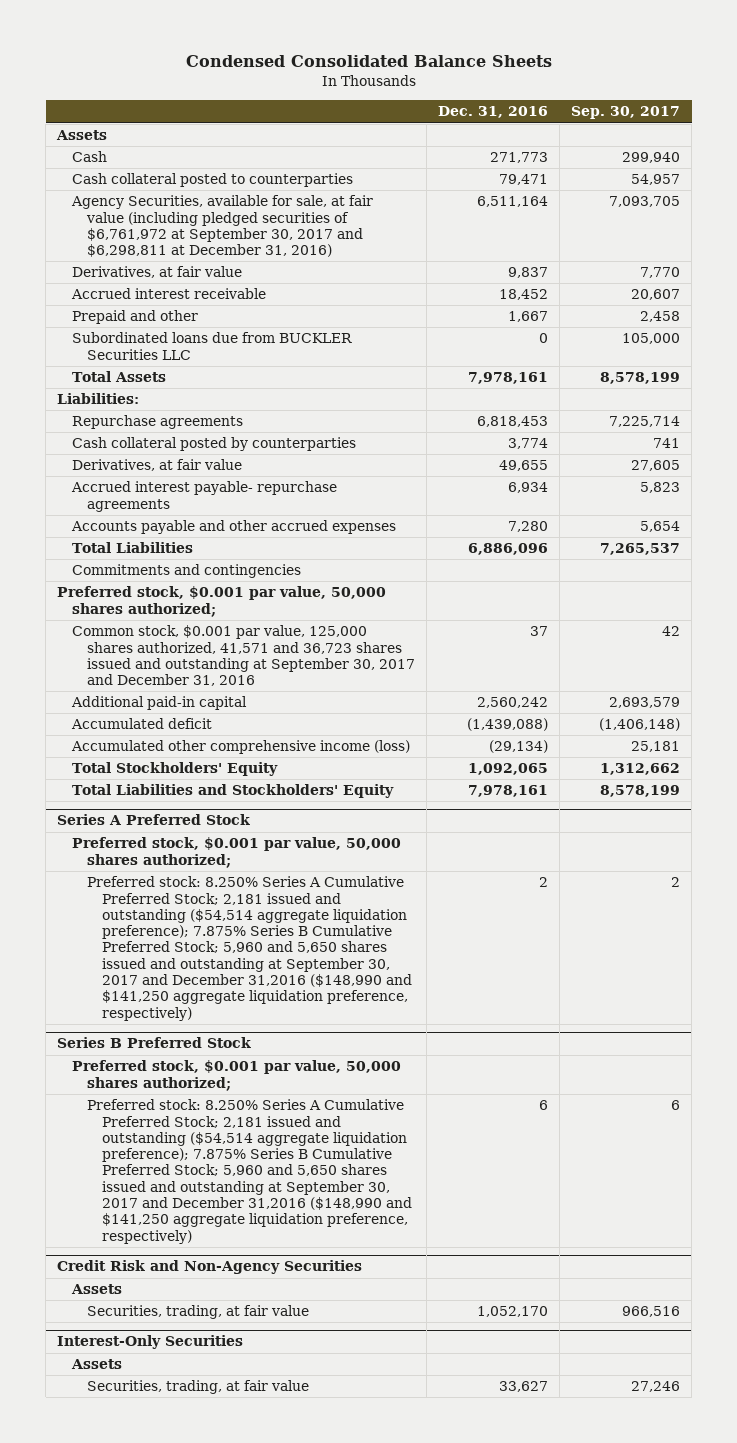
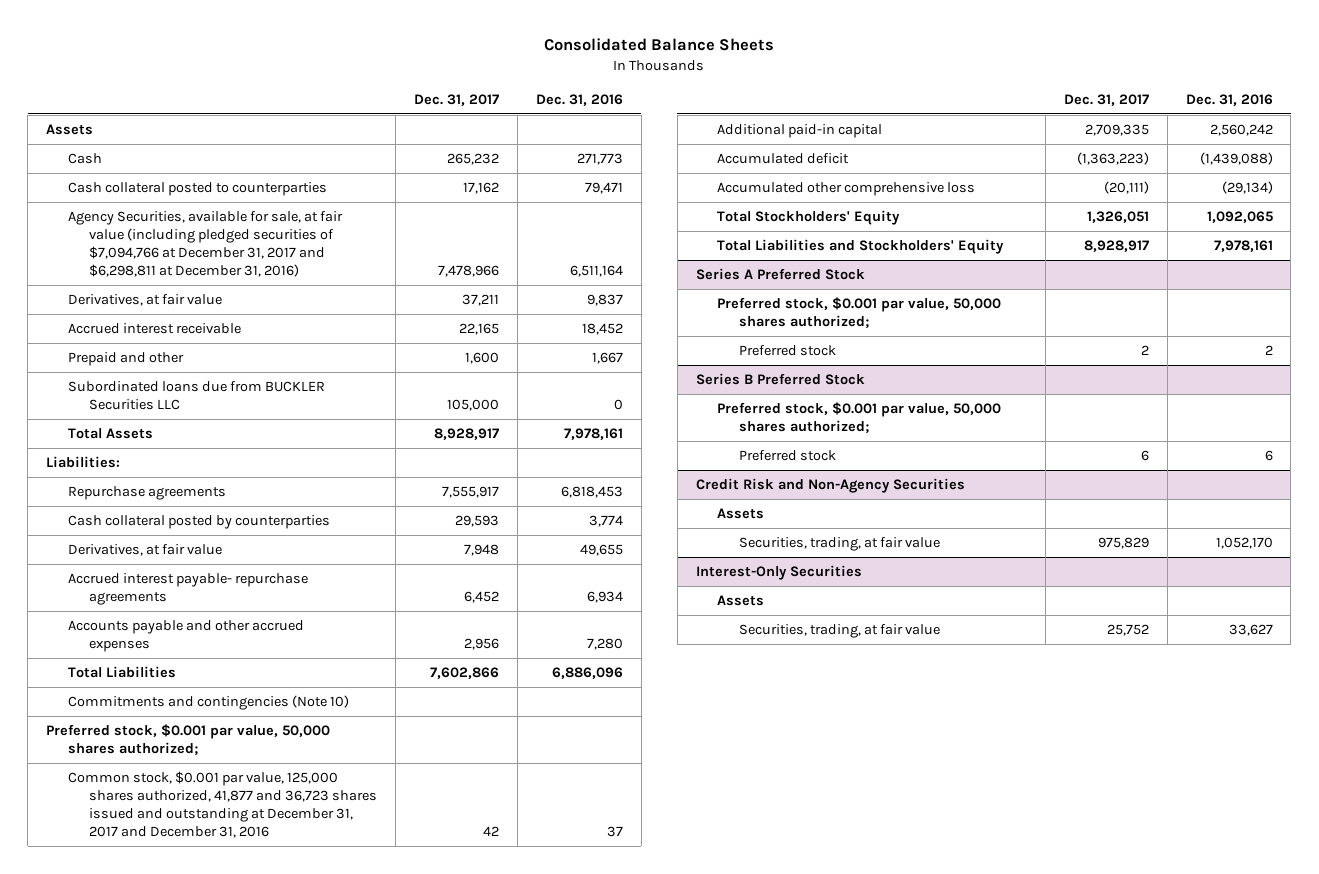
[185,55,552,68] Condensed Consolidated Balance Sheets -> [544,38,775,52] Consolidated Balance Sheets
[571,106,681,120] Sep. 30, 2017 -> none
none -> [414,93,500,106] Dec. 31, 2017
[71,195,374,258] Agency Securities, available for sale, at fair value (including pledged securities of $6,761,972 at September 30, 2017 and $6,298,811 at December 31, 2016) -> [67,211,343,277] Agency Securities, available for sale, at fair value (including pledged securities of $7,094,766 at December 31, 2017 and $6,298,811 at December 31, 2016)
[72,564,302,579] Commitments and contingencies -> [67,695,349,711] Commitments and contingencies (Note 10)
[72,625,416,687] Common stock, $0.001 par value, 125,000 shares authorized, 41,571 and 36,723 shares issued and outstanding at September 30, 2017 and December 31, 2016 -> [67,771,378,838] Common stock, $0.001 par value, 125,000 shares authorized, 41,877 and 36,723 shares issued and outstanding at December 31, 2017 and December 31, 2016
[71,740,411,755] Accumulated other comprehensive income (loss) -> [717,182,976,197] Accumulated other comprehensive loss
[87,876,413,1021] Preferred stock: 8.250% Series A Cumulative Preferred Stock; 2,181 issued and outstanding ($54,514 aggregate liquidation preference); 7.875% Series B Cumulative Preferred Stock; 5,960 and 5,650 shares issued and outstanding at September 30, 2017 and December 31,2016 ($148,990 and $141,250 aggregate liquidation preference, respectively) -> [738,345,836,357] Preferred stock
[87,1099,413,1244] Preferred stock: 8.250% Series A Cumulative Preferred Stock; 2,181 issued and outstanding ($54,514 aggregate liquidation preference); 7.875% Series B Cumulative Preferred Stock; 5,960 and 5,650 shares issued and outstanding at September 30, 2017 and December 31,2016 ($148,990 and $141,250 aggregate liquidation preference, respectively) -> [738,450,836,462] Preferred stock

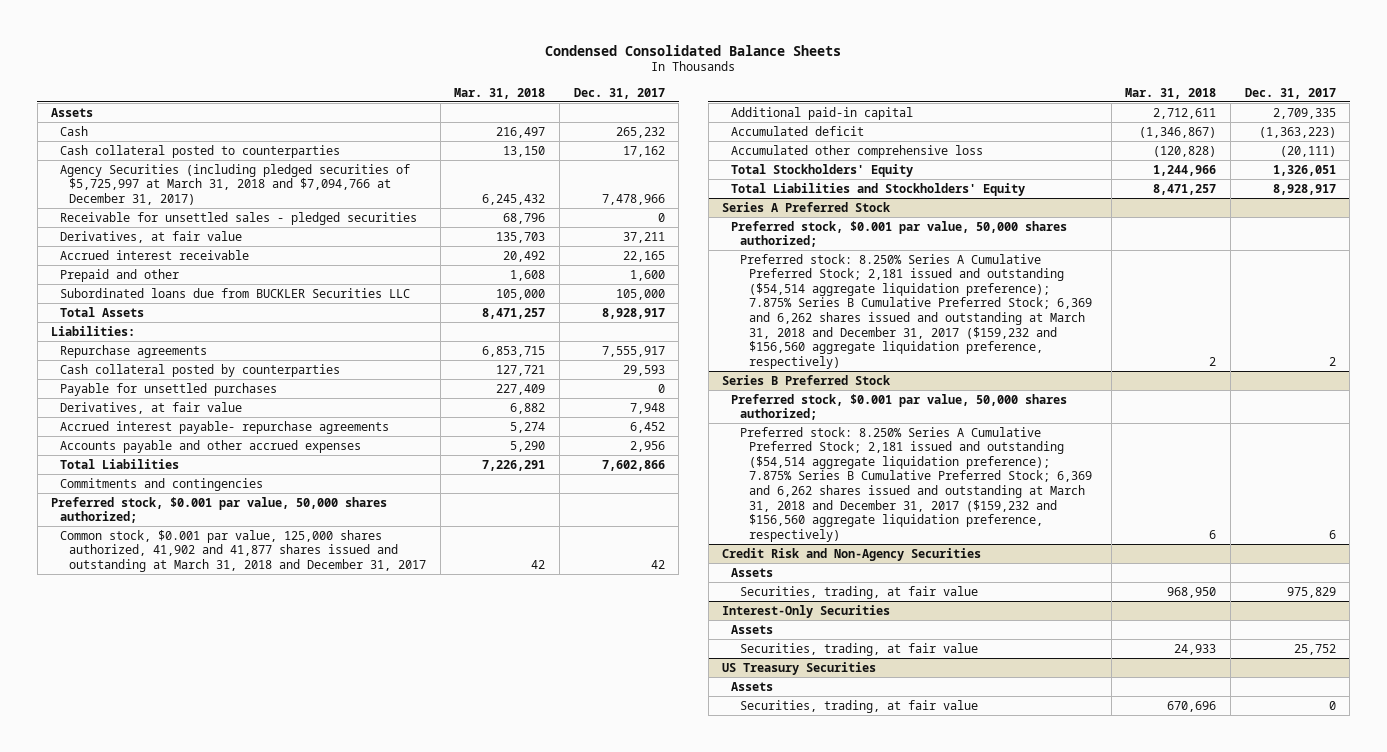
[544,38,775,52] Consolidated Balance Sheets -> [545,44,842,56] Condensed Consolidated Balance Sheets
[535,93,623,106] Dec. 31, 2016 -> none
none -> [454,87,546,99] Mar. 31, 2018
[67,211,343,277] Agency Securities, available for sale, at fair value (including pledged securities of $7,094,766 at December 31, 2017 and $6,298,811 at December 31, 2016) -> [60,163,411,205] Agency Securities (including pledged securities of $5,725,997 at March 31, 2018 and $7,094,766 at December 31, 2017)
none -> [60,211,418,225] Receivable for unsettled sales - pledged securities
none -> [60,382,278,396] Payable for unsettled purchases
[67,695,349,711] Commitments and contingencies (Note 10) -> [60,477,264,491] Commitments and contingencies
[67,771,378,838] Common stock, $0.001 par value, 125,000 shares authorized, 41,877 and 36,723 shares issued and outstanding at December 31, 2017 and December 31, 2016 -> [60,529,426,572] Common stock, $0.001 par value, 125,000 shares authorized, 41,902 and 41,877 shares issued and outstanding at March 31, 2018 and December 31, 2017
[738,345,836,357] Preferred stock -> [739,253,1092,369] Preferred stock: 8.250% Series A Cumulative Preferred Stock; 2,181 issued and outstanding ($54,514 aggregate liquidation preference); 7.875% Series B Cumulative Preferred Stock; 6,369 and 6,262 shares issued and outstanding at March 31, 2018 and December 31, 2017 ($159,232 and $156,560 aggregate liquidation preference, respectively)
[738,450,836,462] Preferred stock -> [739,426,1092,542] Preferred stock: 8.250% Series A Cumulative Preferred Stock; 2,181 issued and outstanding ($54,514 aggregate liquidation preference); 7.875% Series B Cumulative Preferred Stock; 6,369 and 6,262 shares issued and outstanding at March 31, 2018 and December 31, 2017 ($159,232 and $156,560 aggregate liquidation preference, respectively)
none -> [722,661,877,675] US Treasury Securities
none -> [731,681,774,691] Assets
none -> [739,699,978,713] Securities, trading, at fair value

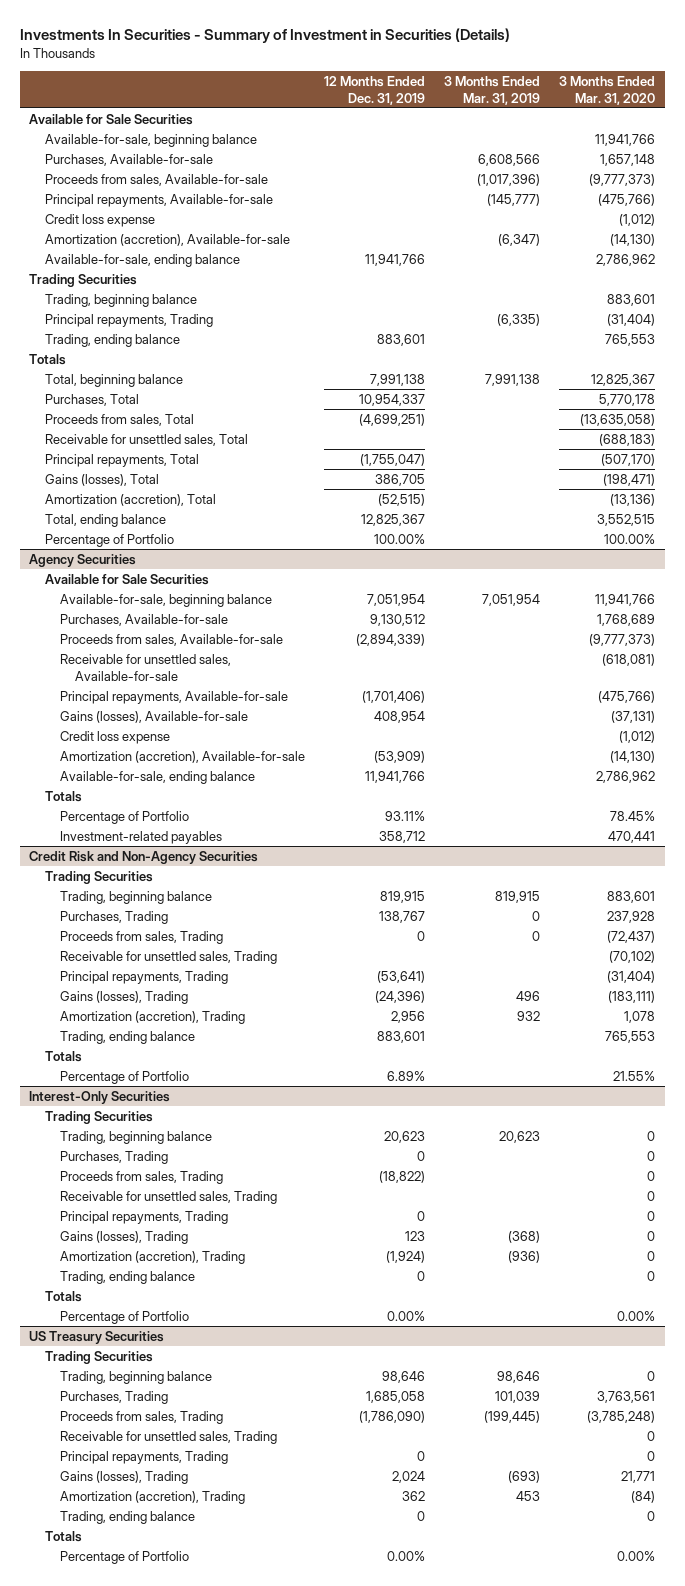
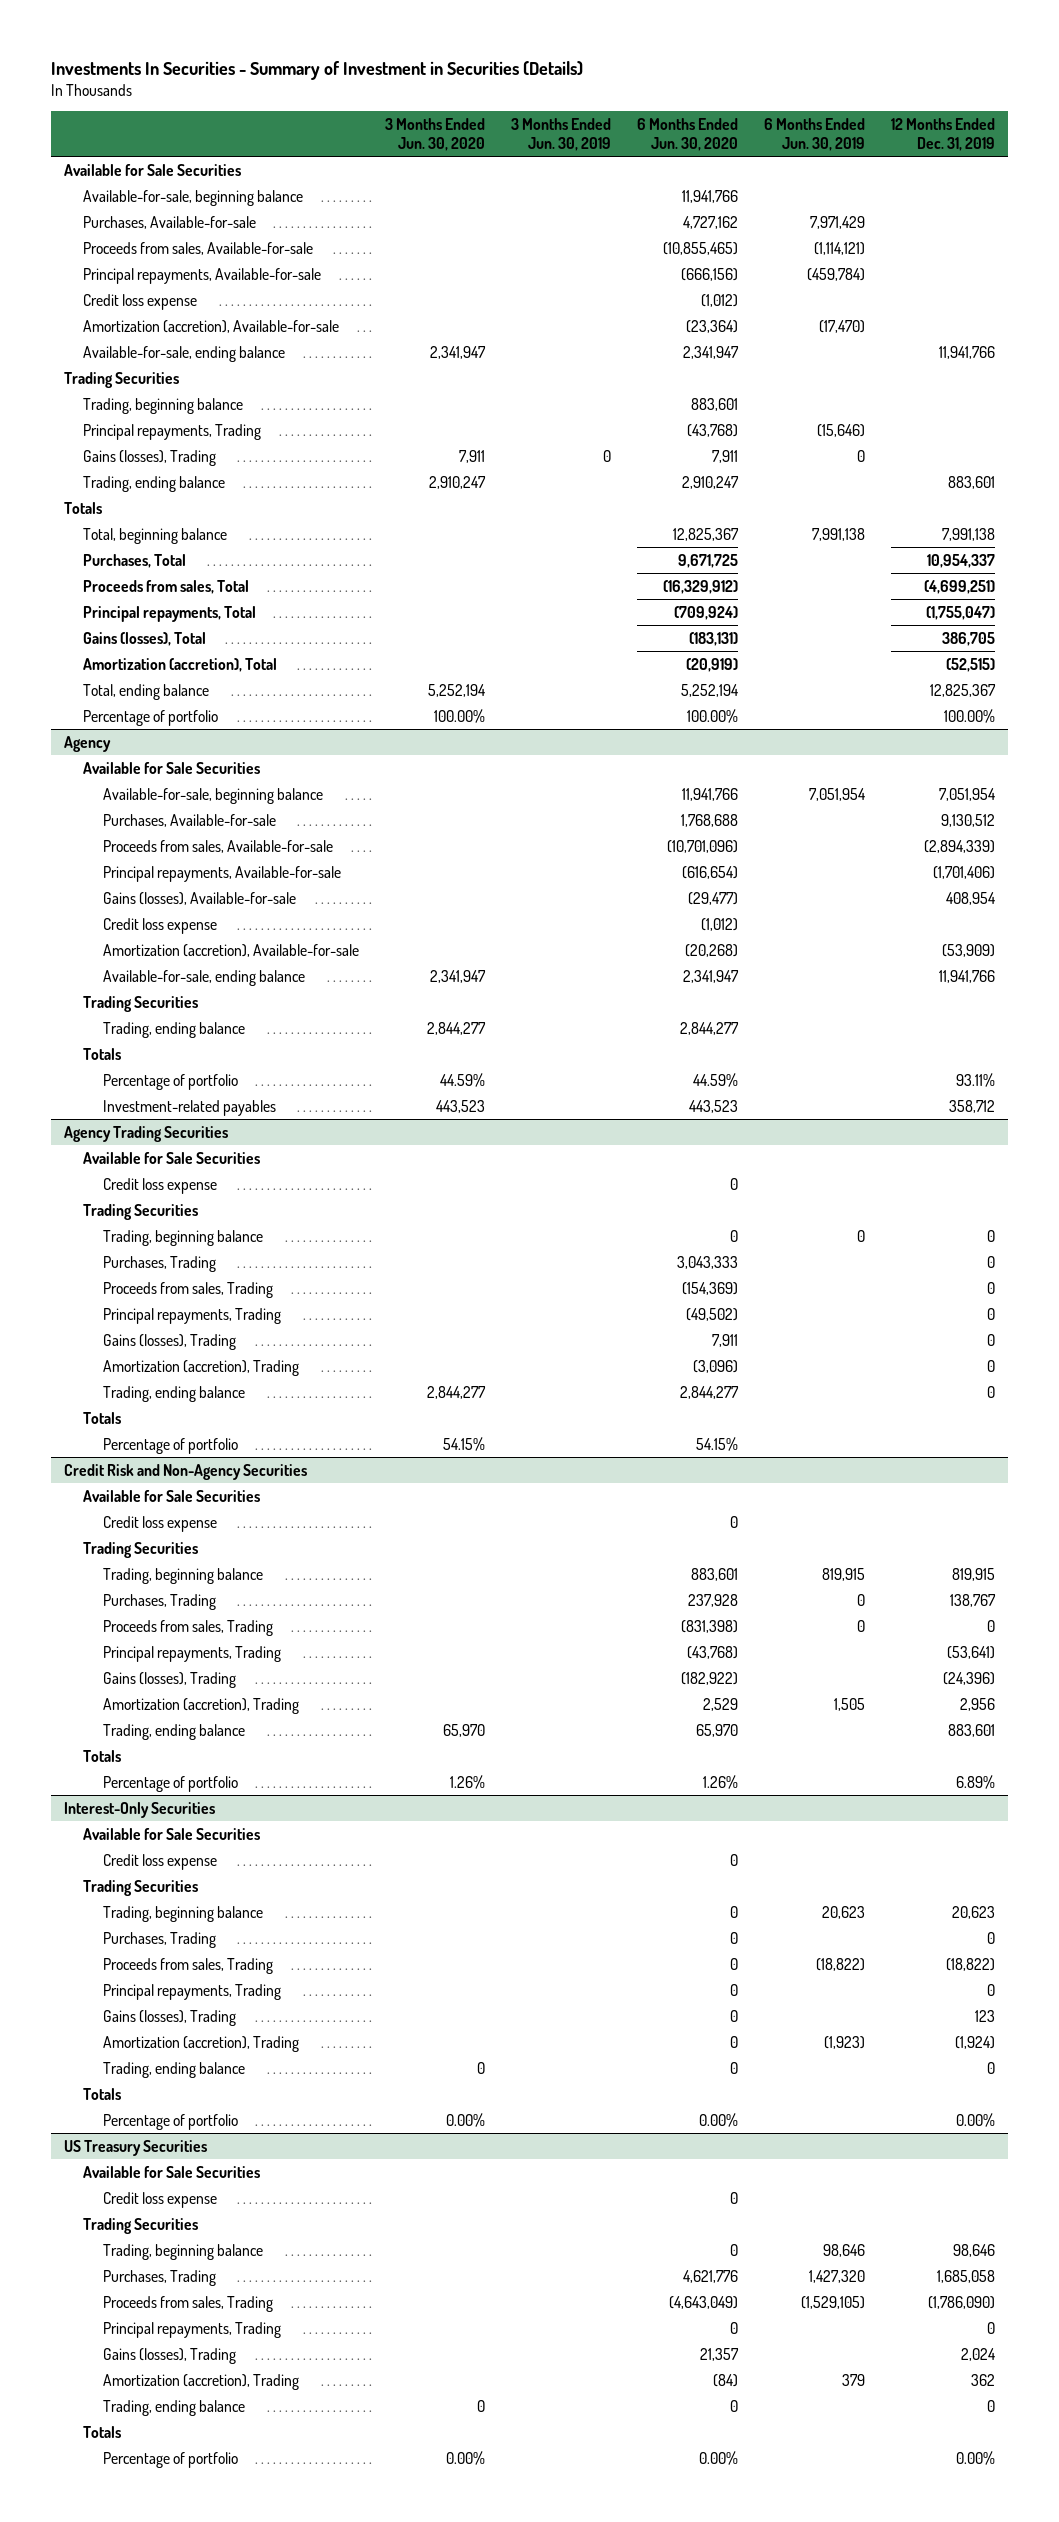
[444,75,541,105] 3 Months Ended Mar. 31, 2019 -> none
[559,75,656,105] 3 Months Ended Mar. 31, 2020 -> none
none -> [384,118,485,151] 3 Months Ended Jun. 30, 2020
none -> [510,118,611,151] 3 Months Ended Jun. 30, 2019
none -> [636,118,738,151] 6 Months Ended Jun. 30, 2020
none -> [763,118,865,151] 6 Months Ended Jun. 30, 2019
none -> [83,449,217,466] Gains (losses), Trading
[44,433,248,446] Receivable for unsettled sales, Total -> none
[44,533,174,547] Percentage of Portfolio -> [83,709,219,726] Percentage of portfolio
[29,553,137,567] Agency Securities -> [64,735,112,752] Agency
[59,653,231,681] Receivable for unsettled sales, Available-for-sale -> none
none -> [83,995,199,1012] Trading Securities
none -> [102,1021,245,1038] Trading, ending balance
[59,810,189,824] Percentage of Portfolio -> [102,1073,238,1090] Percentage of portfolio
none -> [64,1125,229,1142] Agency Trading Securities
none -> [83,1151,261,1164] Available for Sale Securities
none -> [102,1177,217,1194] Credit loss expense
none -> [83,1203,199,1220] Trading Securities
none -> [102,1229,263,1246] Trading, beginning balance
none -> [102,1255,216,1272] Purchases, Trading
none -> [102,1281,273,1298] Proceeds from sales, Trading
none -> [102,1307,281,1324] Principal repayments, Trading
none -> [102,1333,236,1350] Gains (losses), Trading
none -> [102,1359,299,1376] Amortization (accretion), Trading
none -> [102,1385,245,1402] Trading, ending balance
none -> [83,1411,122,1424] Totals
none -> [102,1437,238,1454] Percentage of portfolio
none -> [83,1489,261,1502] Available for Sale Securities
none -> [102,1515,217,1532] Credit loss expense
[59,950,277,964] Receivable for unsettled sales, Trading -> none
[59,1070,189,1084] Percentage of Portfolio -> [102,1775,238,1792] Percentage of portfolio
none -> [83,1827,261,1840] Available for Sale Securities
none -> [102,1853,217,1870] Credit loss expense
[59,1190,277,1204] Receivable for unsettled sales, Trading -> none
[59,1310,189,1324] Percentage of Portfolio -> [102,2113,238,2130] Percentage of portfolio
none -> [83,2165,261,2178] Available for Sale Securities
none -> [102,2191,217,2208] Credit loss expense
[59,1430,277,1444] Receivable for unsettled sales, Trading -> none
[59,1550,189,1564] Percentage of Portfolio -> [102,2451,238,2468] Percentage of portfolio

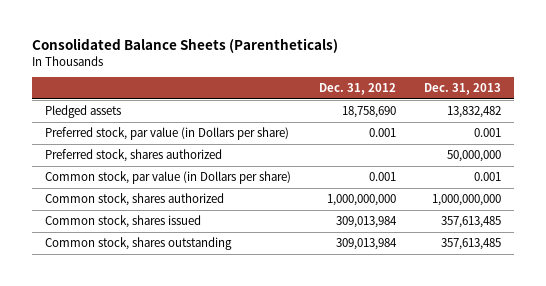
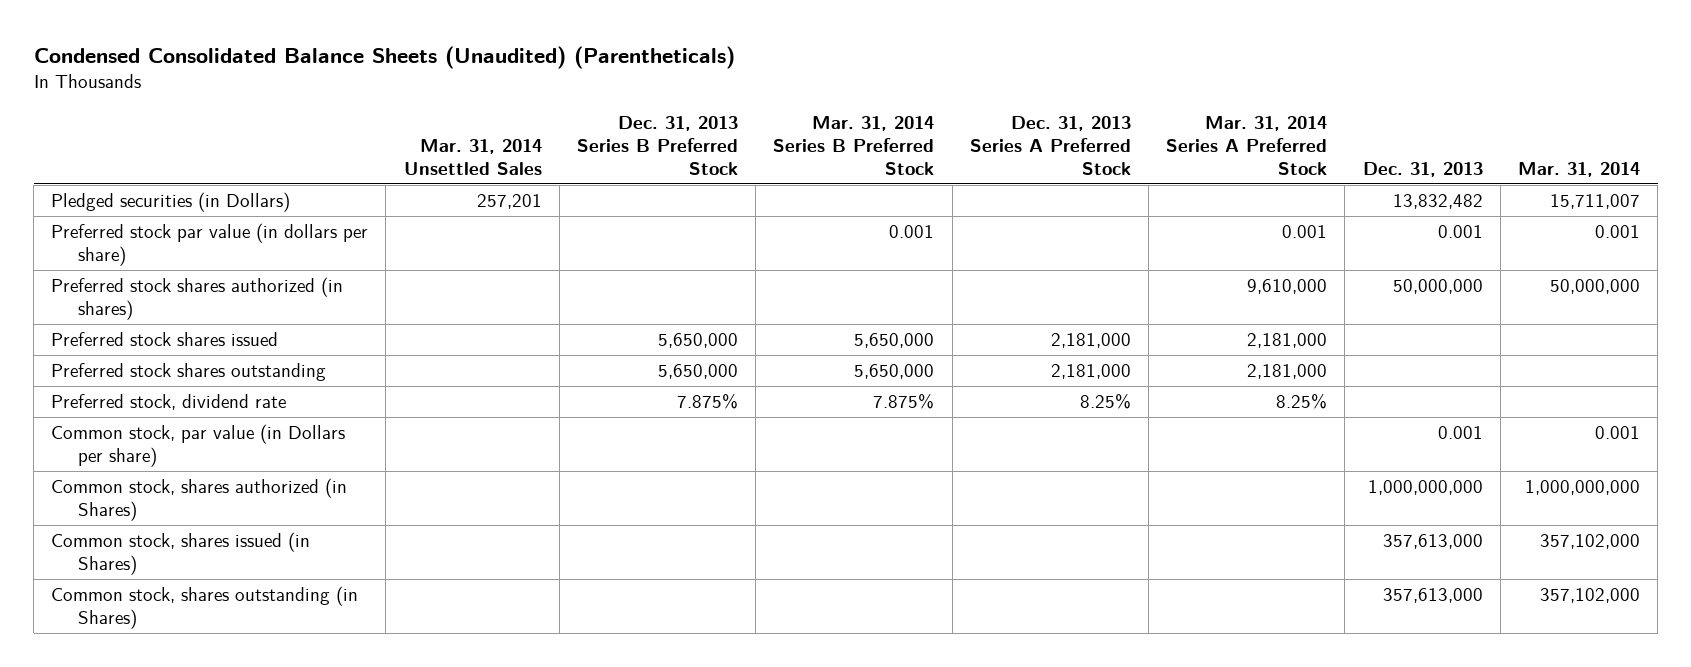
[31,37,338,53] Consolidated Balance Sheets (Parentheticals) -> [33,45,735,69] Condensed Consolidated Balance Sheets (Unaudited) (Parentheticals)
[319,83,397,96] Dec. 31, 2012 -> none
none -> [403,138,542,175] Mar. 31, 2014 Unsettled Sales
none -> [577,115,739,175] Dec. 31, 2013 Series B Preferred Stock
none -> [773,115,935,175] Mar. 31, 2014 Series B Preferred Stock
none -> [969,115,1131,175] Dec. 31, 2013 Series A Preferred Stock
none -> [1166,115,1328,175] Mar. 31, 2014 Series A Preferred Stock
none -> [1517,161,1640,177] Mar. 31, 2014
[45,105,122,119] Pledged assets -> [51,192,291,213] Pledged securities (in Dollars)
[45,127,290,141] Preferred stock, par value (in Dollars per share) -> [51,223,369,267] Preferred stock par value (in dollars per share)
[45,149,223,163] Preferred stock, shares authorized -> [51,277,344,321] Preferred stock shares authorized (in shares)
none -> [51,332,279,347] Preferred stock shares issued
none -> [51,363,327,382] Preferred stock shares outstanding
none -> [51,394,287,411] Preferred stock, dividend rate
[45,193,225,207] Common stock, shares authorized -> [51,478,348,522] Common stock, shares authorized (in Shares)
[45,215,202,229] Common stock, shares issued -> [51,532,311,576] Common stock, shares issued (in Shares)
[440,216,501,229] 357,613,485 -> [1382,534,1483,550] 357,613,000
[45,237,233,251] Common stock, shares outstanding -> [51,586,359,630] Common stock, shares outstanding (in Shares)
[440,238,501,251] 357,613,485 -> [1382,588,1483,604] 357,613,000

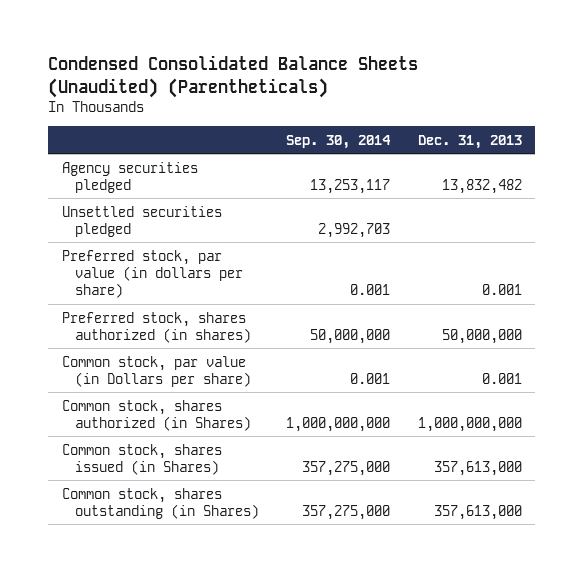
[403,138,542,175] Mar. 31, 2014 Unsettled Sales -> none
[577,115,739,175] Dec. 31, 2013 Series B Preferred Stock -> none
[773,115,935,175] Mar. 31, 2014 Series B Preferred Stock -> none
[969,115,1131,175] Dec. 31, 2013 Series A Preferred Stock -> none
[1166,115,1328,175] Mar. 31, 2014 Series A Preferred Stock -> none
[1517,161,1640,177] Mar. 31, 2014 -> none
none -> [286,134,392,149] Sep. 30, 2014
[51,332,279,347] Preferred stock shares issued -> none
[51,363,327,382] Preferred stock shares outstanding -> none
[51,394,287,411] Preferred stock, dividend rate -> none
[51,192,291,213] Pledged securities (in Dollars) -> [62,161,199,193] Agency securities pledged
none -> [62,205,223,237] Unsettled securities pledged
[51,223,369,267] Preferred stock par value (in dollars per share) -> [62,249,243,299] Preferred stock, par value (in dollars per share)
[51,277,344,321] Preferred stock shares authorized (in shares) -> [62,311,251,343] Preferred stock, shares authorized (in shares)

